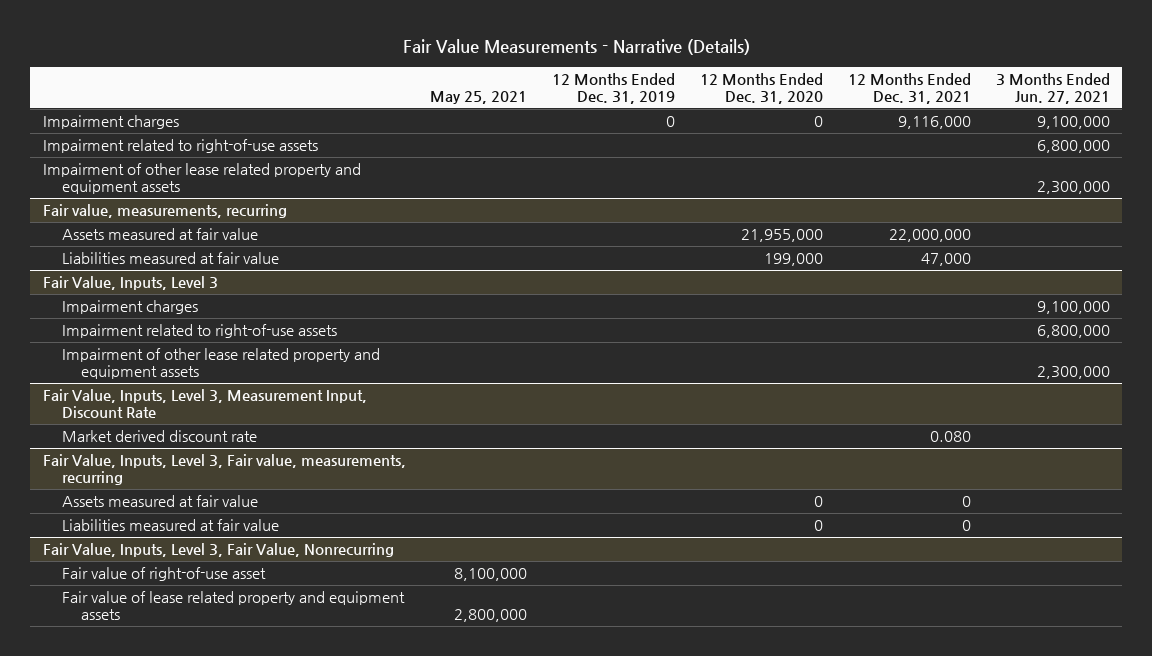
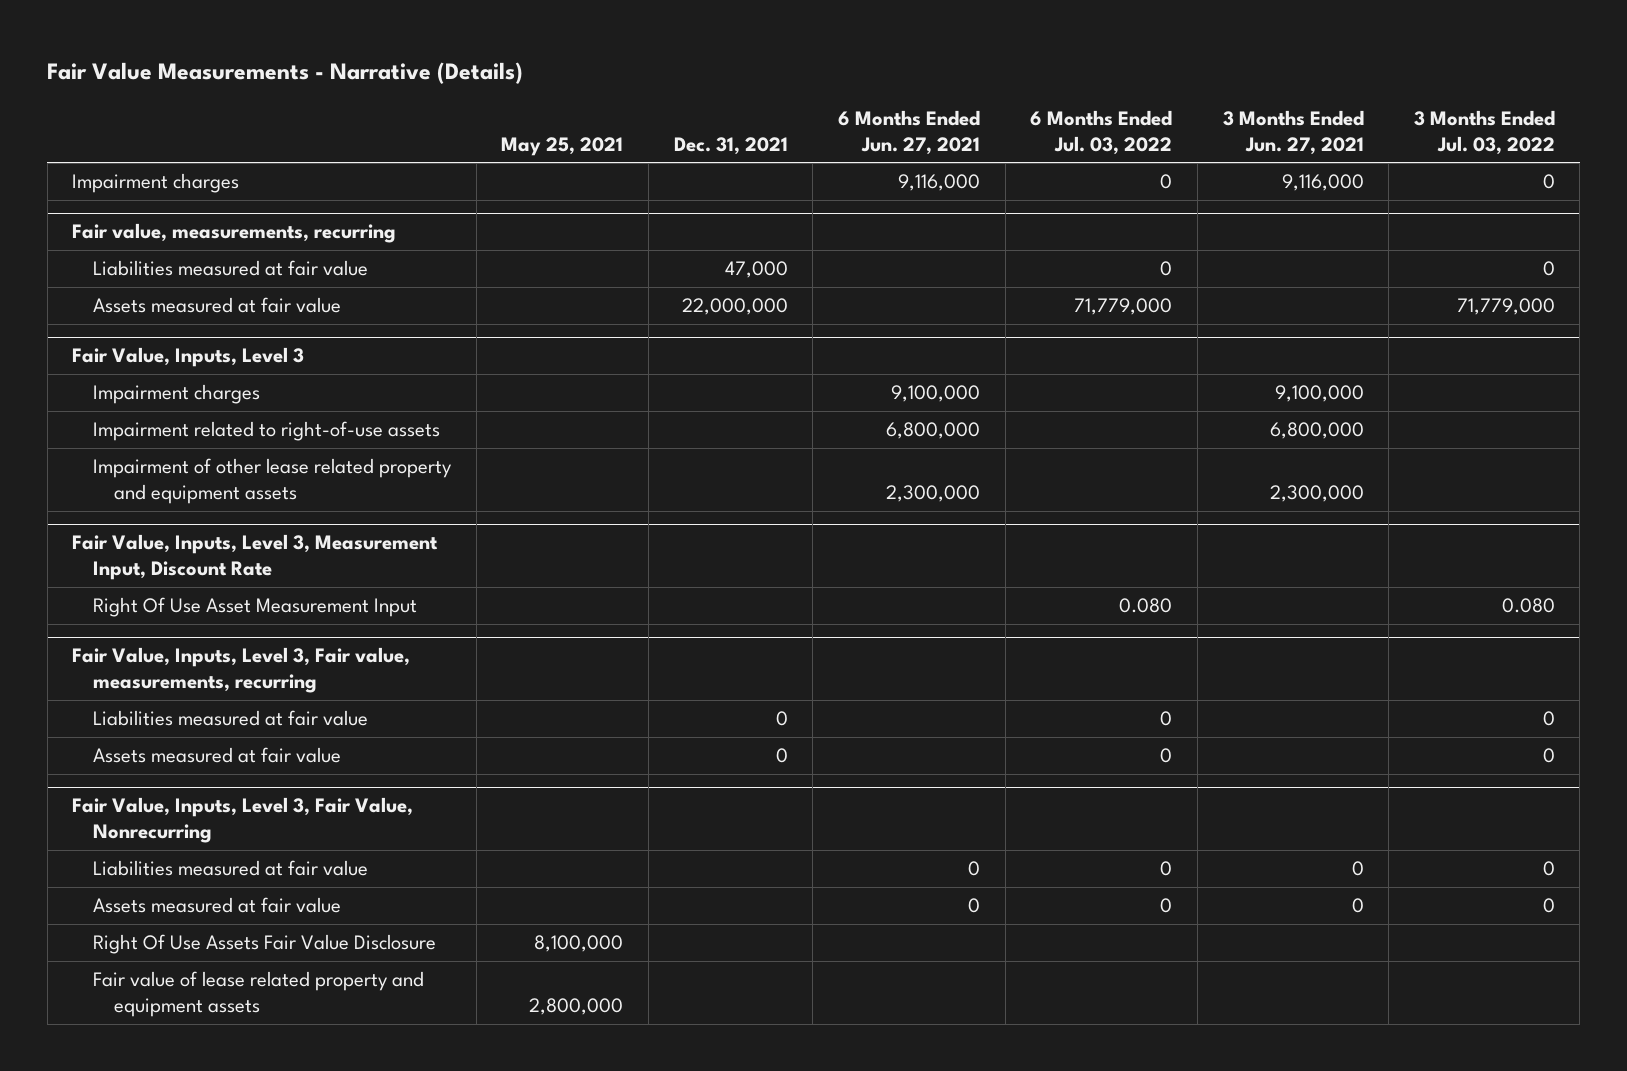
[552,72,676,104] 12 Months Ended Dec. 31, 2019 -> none
[699,72,823,104] 12 Months Ended Dec. 31, 2020 -> none
[847,72,971,104] 12 Months Ended Dec. 31, 2021 -> none
none -> [673,136,788,155] Dec. 31, 2021
none -> [837,109,980,155] 6 Months Ended Jun. 27, 2021
none -> [1030,109,1173,155] 6 Months Ended Jul. 03, 2022
none -> [1413,109,1555,155] 3 Months Ended Jul. 03, 2022
[42,138,318,153] Impairment related to right-of-use assets -> none
[42,162,361,194] Impairment of other lease related property and equipment assets -> none
[1036,115,1110,129] 9,100,000 -> [1281,174,1364,192] 9,116,000
[61,227,258,240] Assets measured at fair value -> [92,297,341,314] Assets measured at fair value
[61,429,257,442] Market derived discount rate -> [92,597,417,618] Right Of Use Asset Measurement Input
[61,494,258,507] Assets measured at fair value -> [92,747,341,764] Assets measured at fair value
none -> [92,860,368,877] Liabilities measured at fair value
none -> [92,897,341,914] Assets measured at fair value
[61,566,266,581] Fair value of right-of-use asset -> [92,934,436,955] Right Of Use Assets Fair Value Disclosure

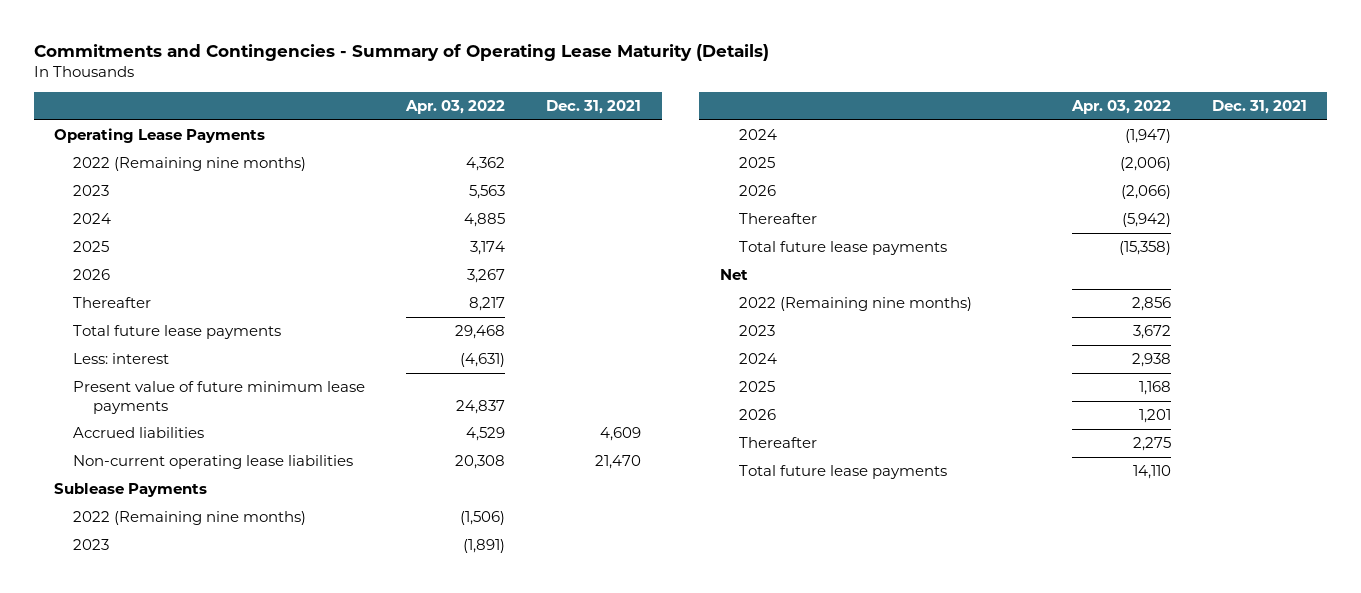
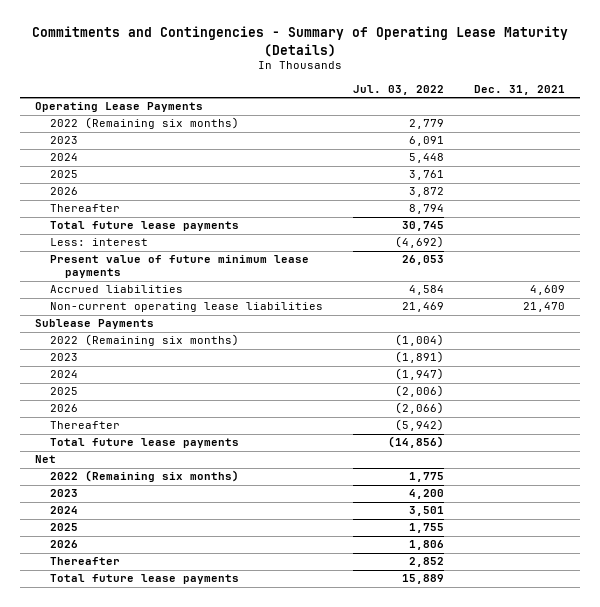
[405,99,506,114] Apr. 03, 2022 -> none
none -> [352,84,444,95] Jul. 03, 2022
[73,157,307,172] 2022 (Remaining nine months) -> [49,117,239,130] 2022 (Remaining six months)
[73,511,307,526] 2022 (Remaining nine months) -> [49,334,239,347] 2022 (Remaining six months)
[738,297,972,312] 2022 (Remaining nine months) -> [49,470,239,483] 2022 (Remaining six months)

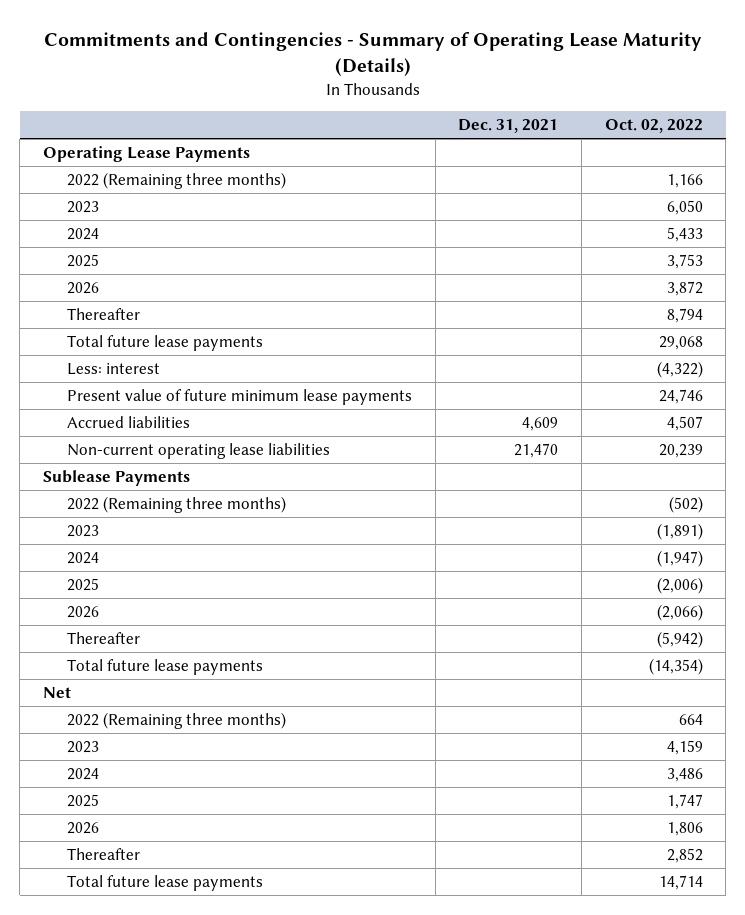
[352,84,444,95] Jul. 03, 2022 -> none
none -> [604,119,703,134] Oct. 02, 2022
[49,117,239,130] 2022 (Remaining six months) -> [67,172,287,190] 2022 (Remaining three months)
[49,334,239,347] 2022 (Remaining six months) -> [67,496,287,514] 2022 (Remaining three months)
[49,470,239,483] 2022 (Remaining six months) -> [67,712,287,730] 2022 (Remaining three months)

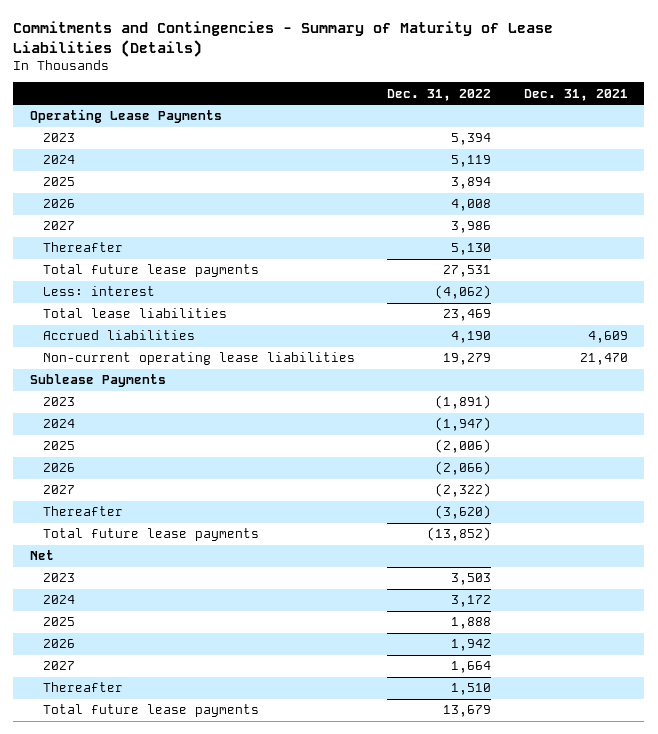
[43,31,702,76] Commitments and Contingencies - Summary of Operating Lease Maturity (Details) -> [13,20,554,57] Commitments and Contingencies - Summary of Maturity of Lease Liabilities (Details)
[604,119,703,134] Oct. 02, 2022 -> none
none -> [387,88,492,101] Dec. 31, 2022
[67,172,287,190] 2022 (Remaining three months) -> none
none -> [42,221,75,231] 2027
[67,389,413,406] Present value of future minimum lease payments -> [42,308,227,319] Total lease liabilities
[67,496,287,514] 2022 (Remaining three months) -> none
none -> [42,485,75,495] 2027
[67,712,287,730] 2022 (Remaining three months) -> none
none -> [42,661,75,671] 2027

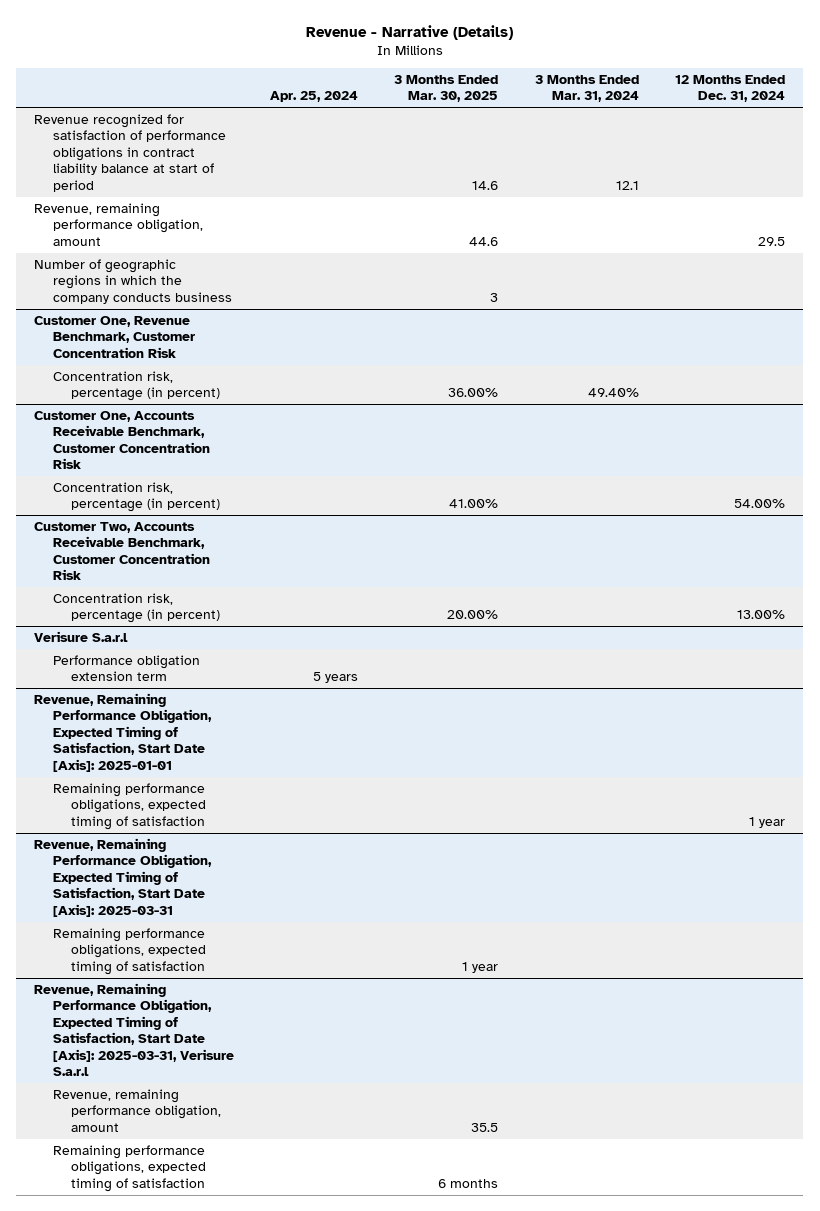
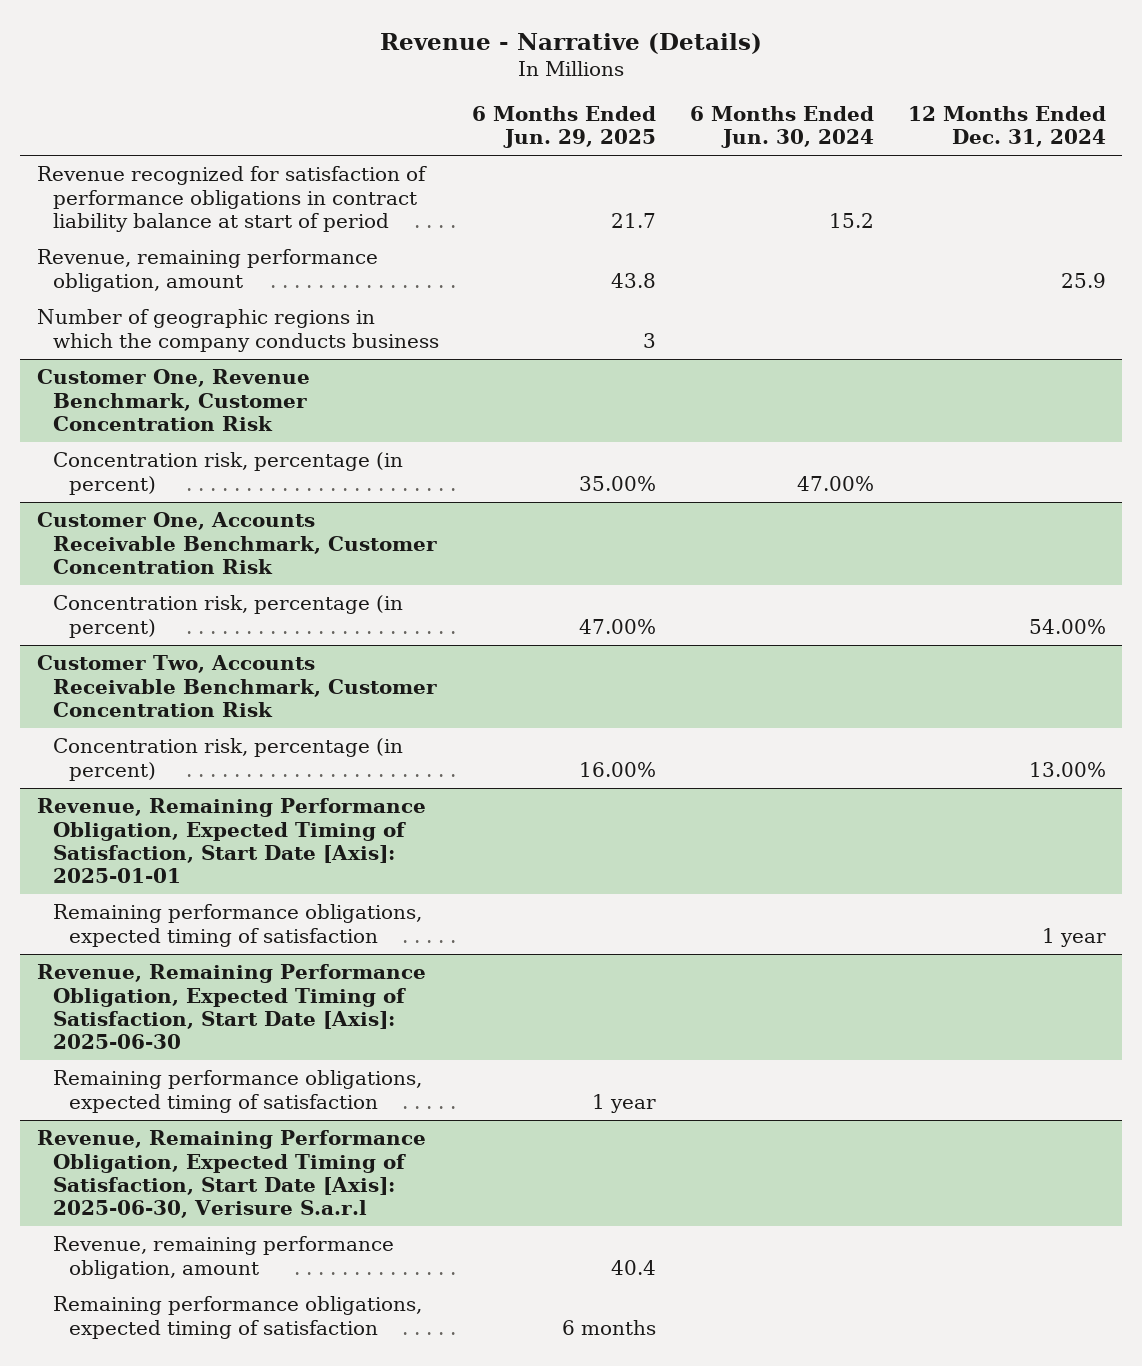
[270,91,359,103] Apr. 25, 2024 -> none
[394,74,499,103] 3 Months Ended Mar. 30, 2025 -> none
[534,74,639,103] 3 Months Ended Mar. 31, 2024 -> none
none -> [472,105,657,148] 6 Months Ended Jun. 29, 2025
none -> [689,105,874,148] 6 Months Ended Jun. 30, 2024
[758,236,786,246] 29.5 -> [1060,272,1106,288] 25.9
[34,630,129,642] Verisure S.a.r.l -> none
[52,654,200,682] Performance obligation extension term -> none
[34,837,212,917] Revenue, Remaining Performance Obligation, Expected Timing of Satisfaction, Start Date [Axis]: 2025-03-31 -> none
[52,927,206,975] Remaining performance obligations, expected timing of satisfaction -> none
none -> [36,964,426,1049] Revenue, Remaining Performance Obligation, Expected Timing of Satisfaction, Start Date [Axis]: 2025-06-30
none -> [52,1070,422,1113] Remaining performance obligations, expected timing of satisfaction
[34,982,234,1077] Revenue, Remaining Performance Obligation, Expected Timing of Satisfaction, Start Date [Axis]: 2025-03-31, Verisure S.a.r.l -> [36,1130,426,1218] Revenue, Remaining Performance Obligation, Expected Timing of Satisfaction, Start Date [Axis]: 2025-06-30, Verisure S.a.r.l

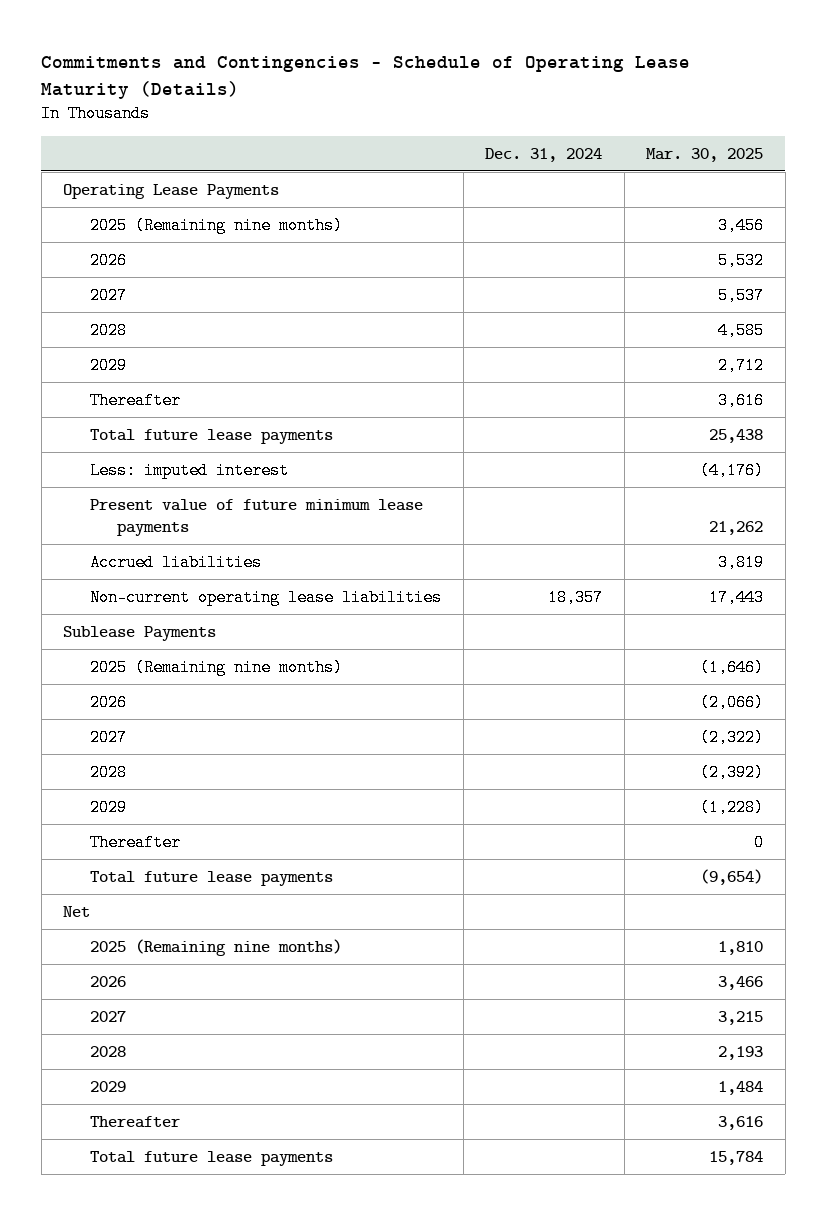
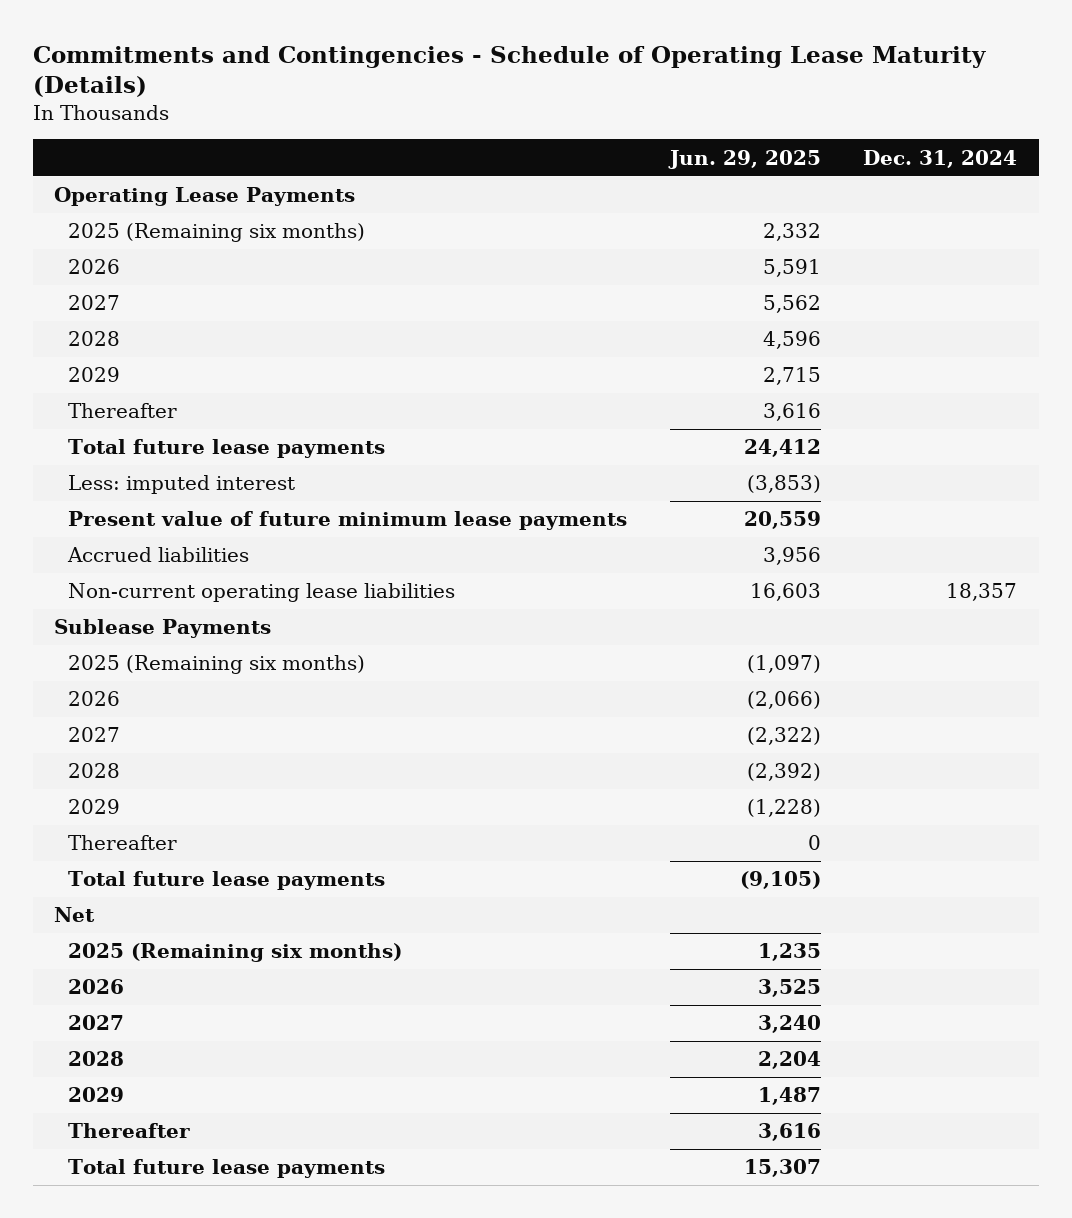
[646,147,764,162] Mar. 30, 2025 -> none
none -> [667,149,821,169] Jun. 29, 2025
[90,216,344,234] 2025 (Remaining nine months) -> [68,223,366,243] 2025 (Remaining six months)
[90,658,344,676] 2025 (Remaining nine months) -> [68,655,366,675] 2025 (Remaining six months)
[90,938,343,956] 2025 (Remaining nine months) -> [68,943,403,963] 2025 (Remaining six months)

